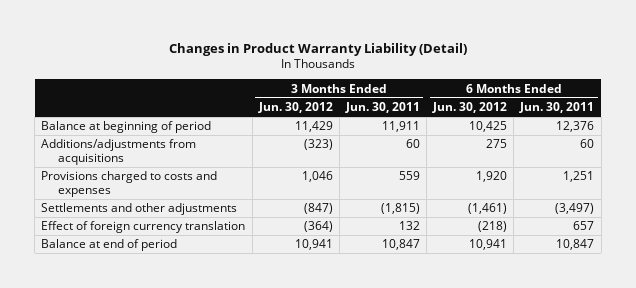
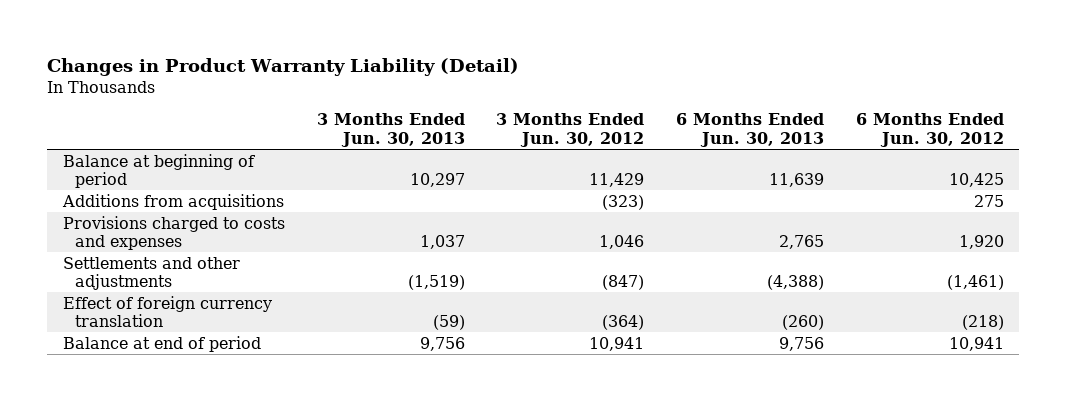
[344,102,420,114] Jun. 30, 2011 -> none
[519,102,595,114] Jun. 30, 2011 -> none
none -> [316,113,465,147] 3 Months Ended Jun. 30, 2013
none -> [676,113,825,147] 6 Months Ended Jun. 30, 2013
[41,139,197,166] Additions/adjustments from acquisitions -> [62,193,285,210] Additions from acquisitions

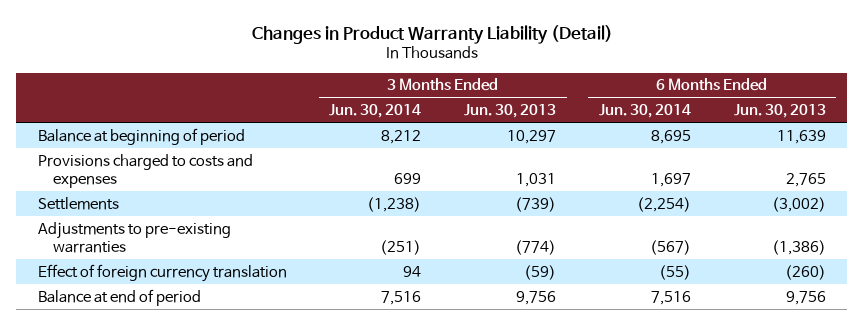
[496,113,645,147] 3 Months Ended Jun. 30, 2012 -> none
[855,113,1004,147] 6 Months Ended Jun. 30, 2012 -> none
none -> [329,104,422,119] Jun. 30, 2014
none -> [598,104,691,119] Jun. 30, 2014
[62,193,285,210] Additions from acquisitions -> none
[419,235,465,250] 1,037 -> [516,172,557,187] 1,031
[63,256,241,291] Settlements and other adjustments -> [37,196,119,210] Settlements
[407,275,465,291] (1,519) -> [515,196,557,212] (739)
[767,275,825,291] (4,388) -> [771,196,826,212] (3,002)
none -> [37,221,231,253] Adjustments to pre-existing warranties

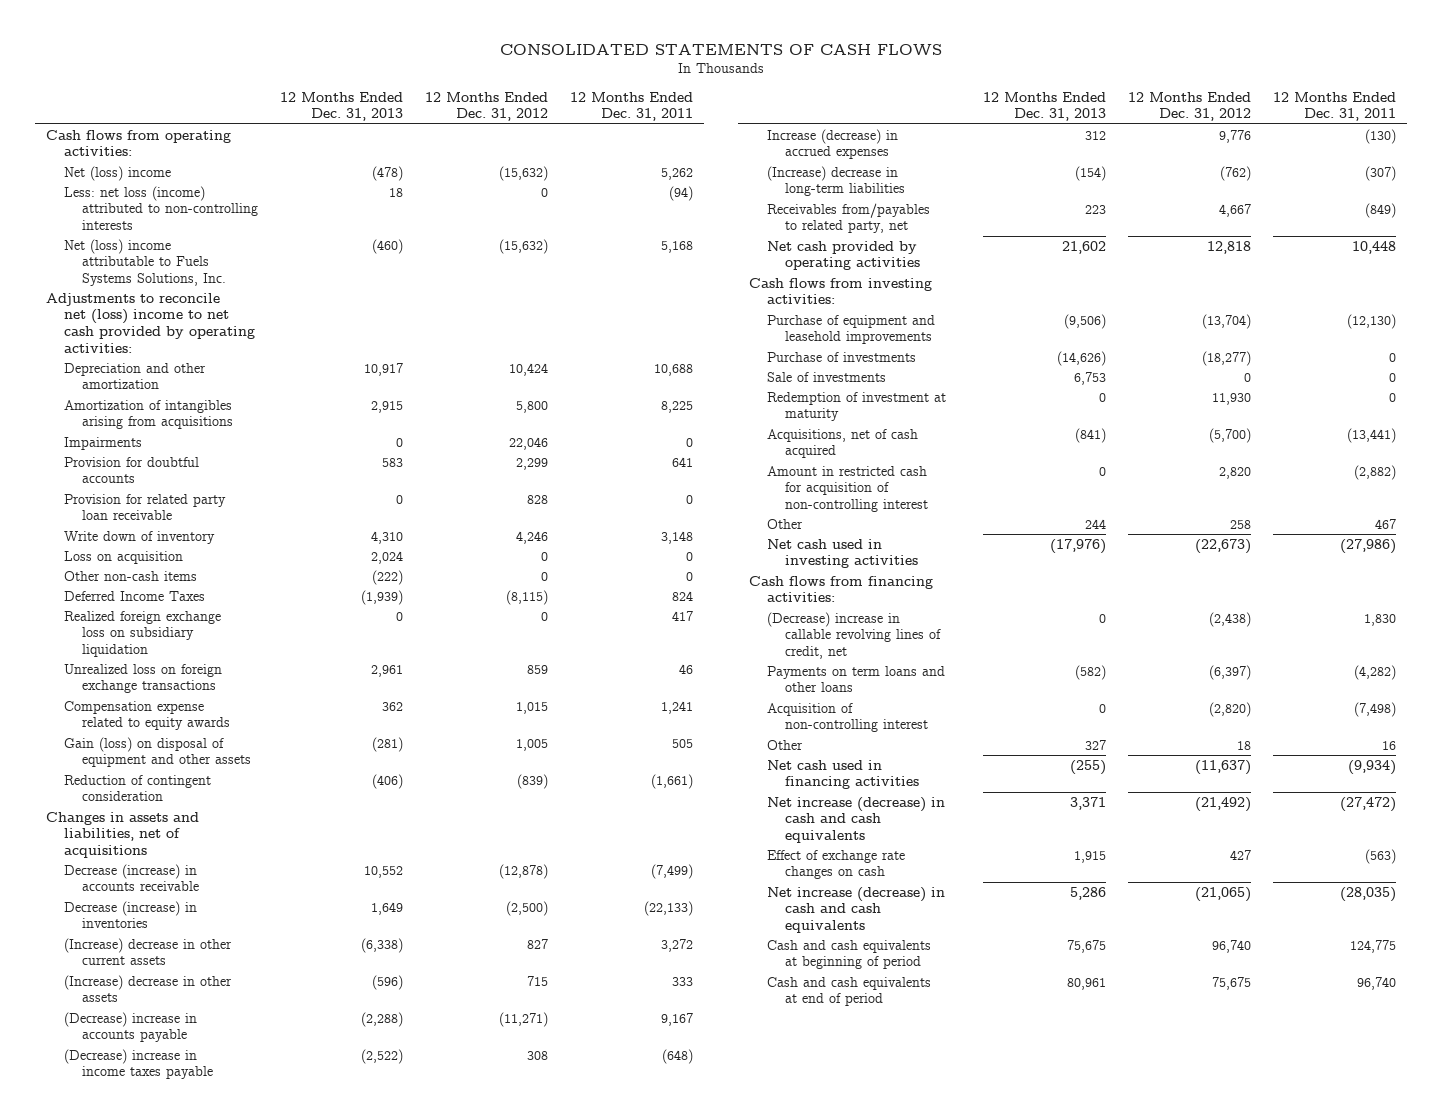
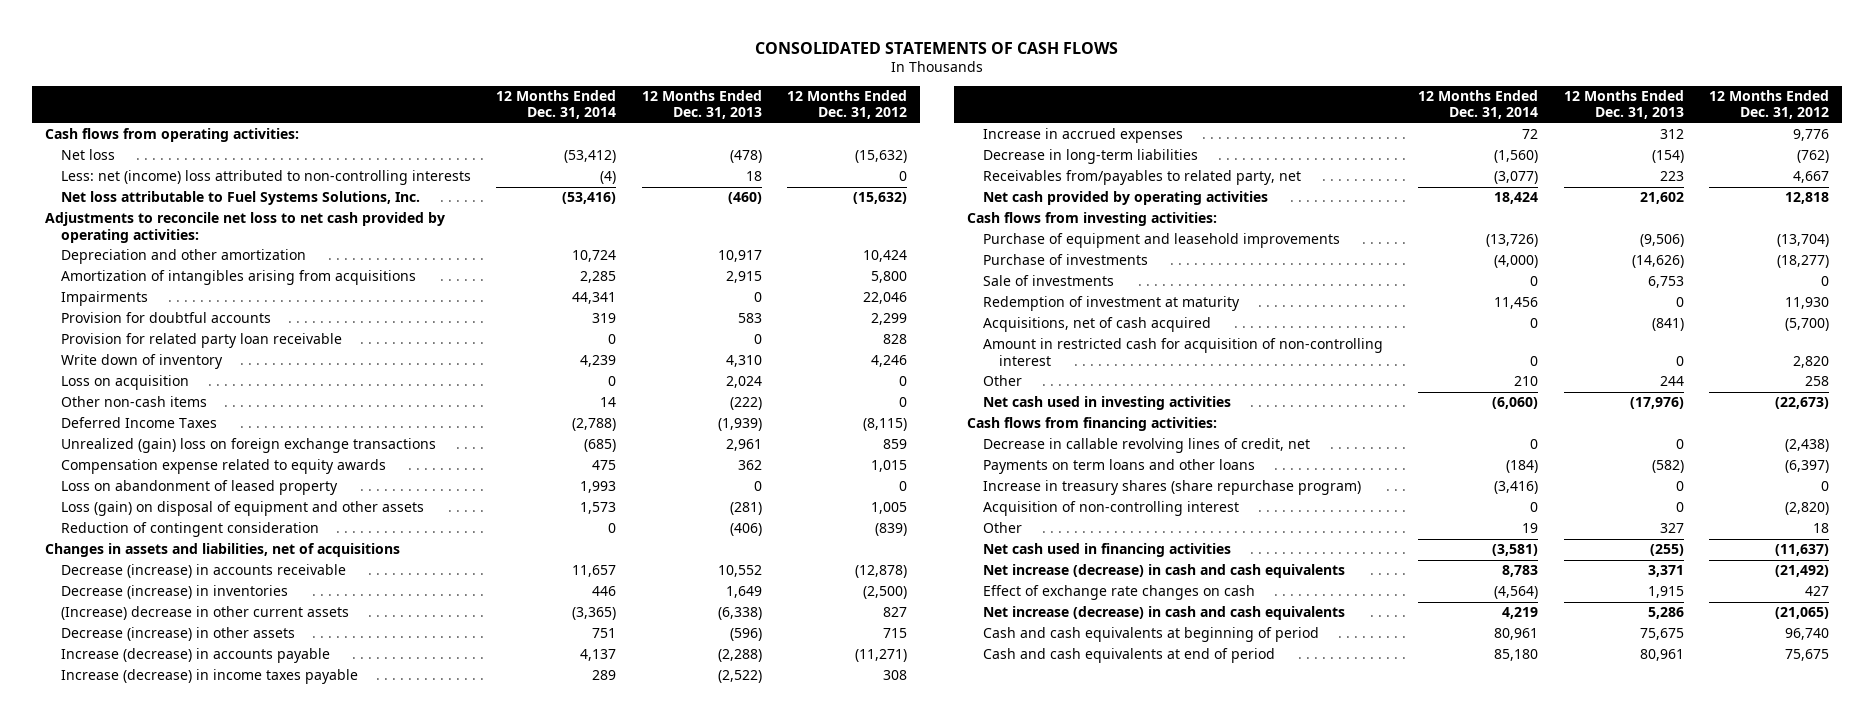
[570,91,694,122] 12 Months Ended Dec. 31, 2011 -> none
none -> [496,90,617,120] 12 Months Ended Dec. 31, 2014
[63,165,171,181] Net (loss) income -> [60,149,115,161] Net loss
[63,185,258,231] Less: net loss (income) attributed to non-controlling interests -> [60,170,471,186] Less: net (income) loss attributed to non-controlling interests
[63,238,226,287] Net (loss) income attributable to Fuels Systems Solutions, Inc. -> [60,191,420,206] Net loss attributable to Fuel Systems Solutions, Inc.
[45,292,255,353] Adjustments to reconcile net (loss) income to net cash provided by operating activities: -> [44,212,445,243] Adjustments to reconcile net loss to net cash provided by operating activities:
[63,610,221,658] Realized foreign exchange loss on subsidiary liquidation -> none
[63,663,222,694] Unrealized loss on foreign exchange transactions -> [60,438,436,454] Unrealized (gain) loss on foreign exchange transactions
none -> [60,480,338,496] Loss on abandonment of leased property
[63,736,251,768] Gain (loss) on disposal of equipment and other assets -> [60,501,424,517] Loss (gain) on disposal of equipment and other assets
[63,974,232,1003] (Increase) decrease in other assets -> [60,627,295,642] Decrease (increase) in other assets
[63,1011,197,1043] (Decrease) increase in accounts payable -> [60,648,330,664] Increase (decrease) in accounts payable
[63,1048,213,1080] (Decrease) increase in income taxes payable -> [60,669,358,685] Increase (decrease) in income taxes payable
[766,128,898,160] Increase (decrease) in accrued expenses -> [983,128,1184,144] Increase in accrued expenses
[766,165,905,197] (Increase) decrease in long-term liabilities -> [983,149,1199,165] Decrease in long-term liabilities
[766,611,941,660] (Decrease) increase in callable revolving lines of credit, net -> [983,438,1311,454] Decrease in callable revolving lines of credit, net
none -> [983,480,1362,496] Increase in treasury shares (share repurchase program)

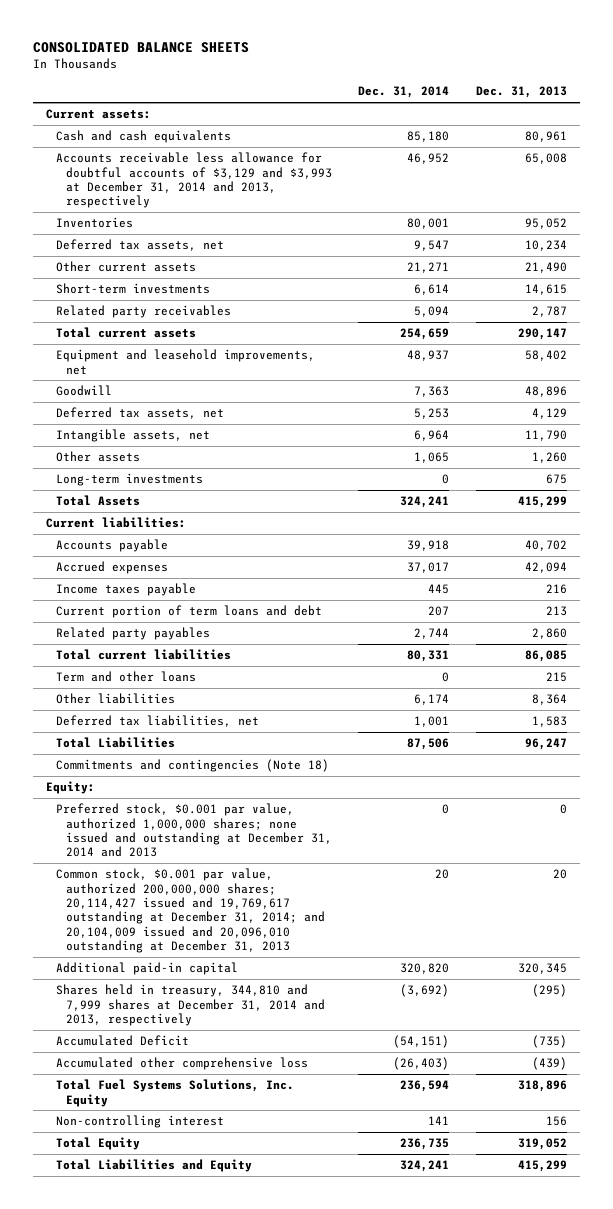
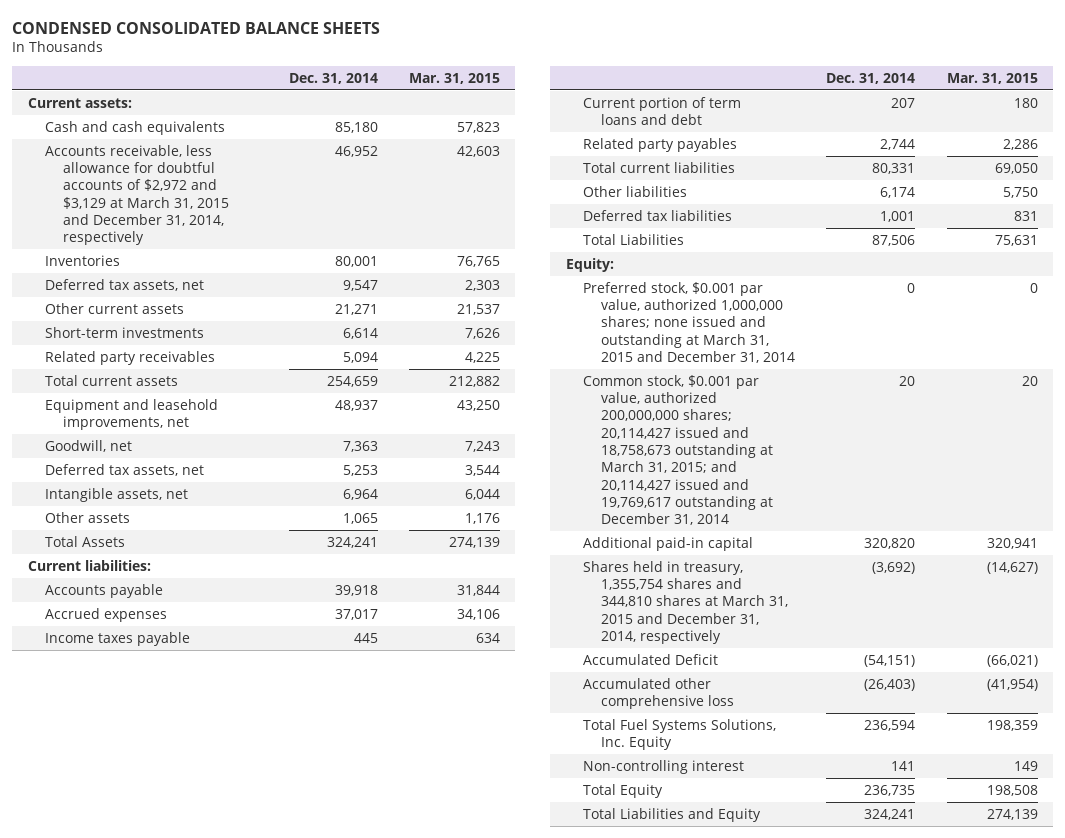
[32,41,249,53] CONSOLIDATED BALANCE SHEETS -> [12,21,381,34] CONDENSED CONSOLIDATED BALANCE SHEETS
[475,86,567,99] Dec. 31, 2013 -> none
none -> [408,73,500,85] Mar. 31, 2015
[56,152,333,209] Accounts receivable less allowance for doubtful accounts of $3,129 and $3,993 at December 31, 2014 and 2013, respectively -> [45,144,230,246] Accounts receivable, less allowance for doubtful accounts of $2,972 and $3,129 at March 31, 2015 and December 31, 2014, respectively
[56,385,113,397] Goodwill -> [45,439,133,452] Goodwill, net
[56,473,204,487] Long-term investments -> none
[56,671,197,683] Term and other loans -> none
[56,715,260,728] Deferred tax liabilities, net -> [583,209,733,221] Deferred tax liabilities
[56,759,330,773] Commitments and contingencies (Note 18) -> none
[56,803,333,858] Preferred stock, $0.001 par value, authorized 1,000,000 shares; none issued and outstanding at December 31, 2014 and 2013 -> [583,281,796,364] Preferred stock, $0.001 par value, authorized 1,000,000 shares; none issued and outstanding at March 31, 2015 and December 31, 2014
[56,868,326,953] Common stock, $0.001 par value, authorized 200,000,000 shares; 20,114,427 issued and 19,769,617 outstanding at December 31, 2014; and 20,104,009 issued and 20,096,010 outstanding at December 31, 2013 -> [583,374,774,526] Common stock, $0.001 par value, authorized 200,000,000 shares; 20,114,427 issued and 18,758,673 outstanding at March 31, 2015; and 20,114,427 issued and 19,769,617 outstanding at December 31, 2014
[56,984,326,1026] Shares held in treasury, 344,810 and 7,999 shares at December 31, 2014 and 2013, respectively -> [583,560,789,645] Shares held in treasury, 1,355,754 shares and 344,810 shares at March 31, 2015 and December 31, 2014, respectively

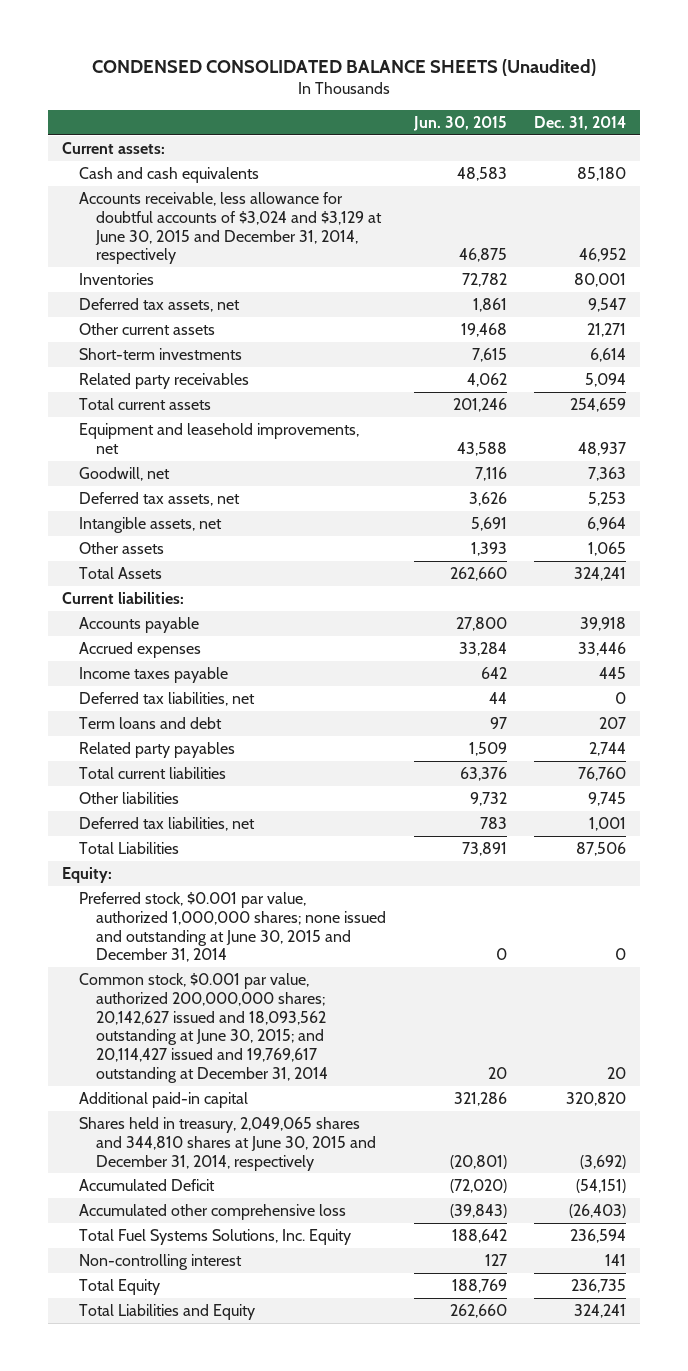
[12,21,381,34] CONDENSED CONSOLIDATED BALANCE SHEETS -> [92,58,597,76] CONDENSED CONSOLIDATED BALANCE SHEETS (Unaudited)
[408,73,500,85] Mar. 31, 2015 -> none
none -> [412,116,507,132] Jun. 30, 2015
[45,144,230,246] Accounts receivable, less allowance for doubtful accounts of $2,972 and $3,129 at March 31, 2015 and December 31, 2014, respectively -> [78,191,382,265] Accounts receivable, less allowance for doubtful accounts of $3,024 and $3,129 at June 30, 2015 and December 31, 2014, respectively
[334,608,378,620] 37,017 -> [578,641,627,656] 33,446
none -> [78,691,255,706] Deferred tax liabilities, net
[583,96,742,126] Current portion of term loans and debt -> [78,716,222,729] Term loans and debt
[872,162,916,174] 80,331 -> [578,766,627,781] 76,760
[880,186,916,198] 6,174 -> [588,791,627,806] 9,745
[583,209,733,221] Deferred tax liabilities -> [78,816,255,831] Deferred tax liabilities, net
[583,281,796,364] Preferred stock, $0.001 par value, authorized 1,000,000 shares; none issued and outstanding at March 31, 2015 and December 31, 2014 -> [78,891,386,963] Preferred stock, $0.001 par value, authorized 1,000,000 shares; none issued and outstanding at June 30, 2015 and December 31, 2014
[583,374,774,526] Common stock, $0.001 par value, authorized 200,000,000 shares; 20,114,427 issued and 18,758,673 outstanding at March 31, 2015; and 20,114,427 issued and 19,769,617 outstanding at December 31, 2014 -> [78,972,328,1084] Common stock, $0.001 par value, authorized 200,000,000 shares; 20,142,627 issued and 18,093,562 outstanding at June 30, 2015; and 20,114,427 issued and 19,769,617 outstanding at December 31, 2014
[583,560,789,645] Shares held in treasury, 1,355,754 shares and 344,810 shares at March 31, 2015 and December 31, 2014, respectively -> [78,1116,376,1171] Shares held in treasury, 2,049,065 shares and 344,810 shares at June 30, 2015 and December 31, 2014, respectively

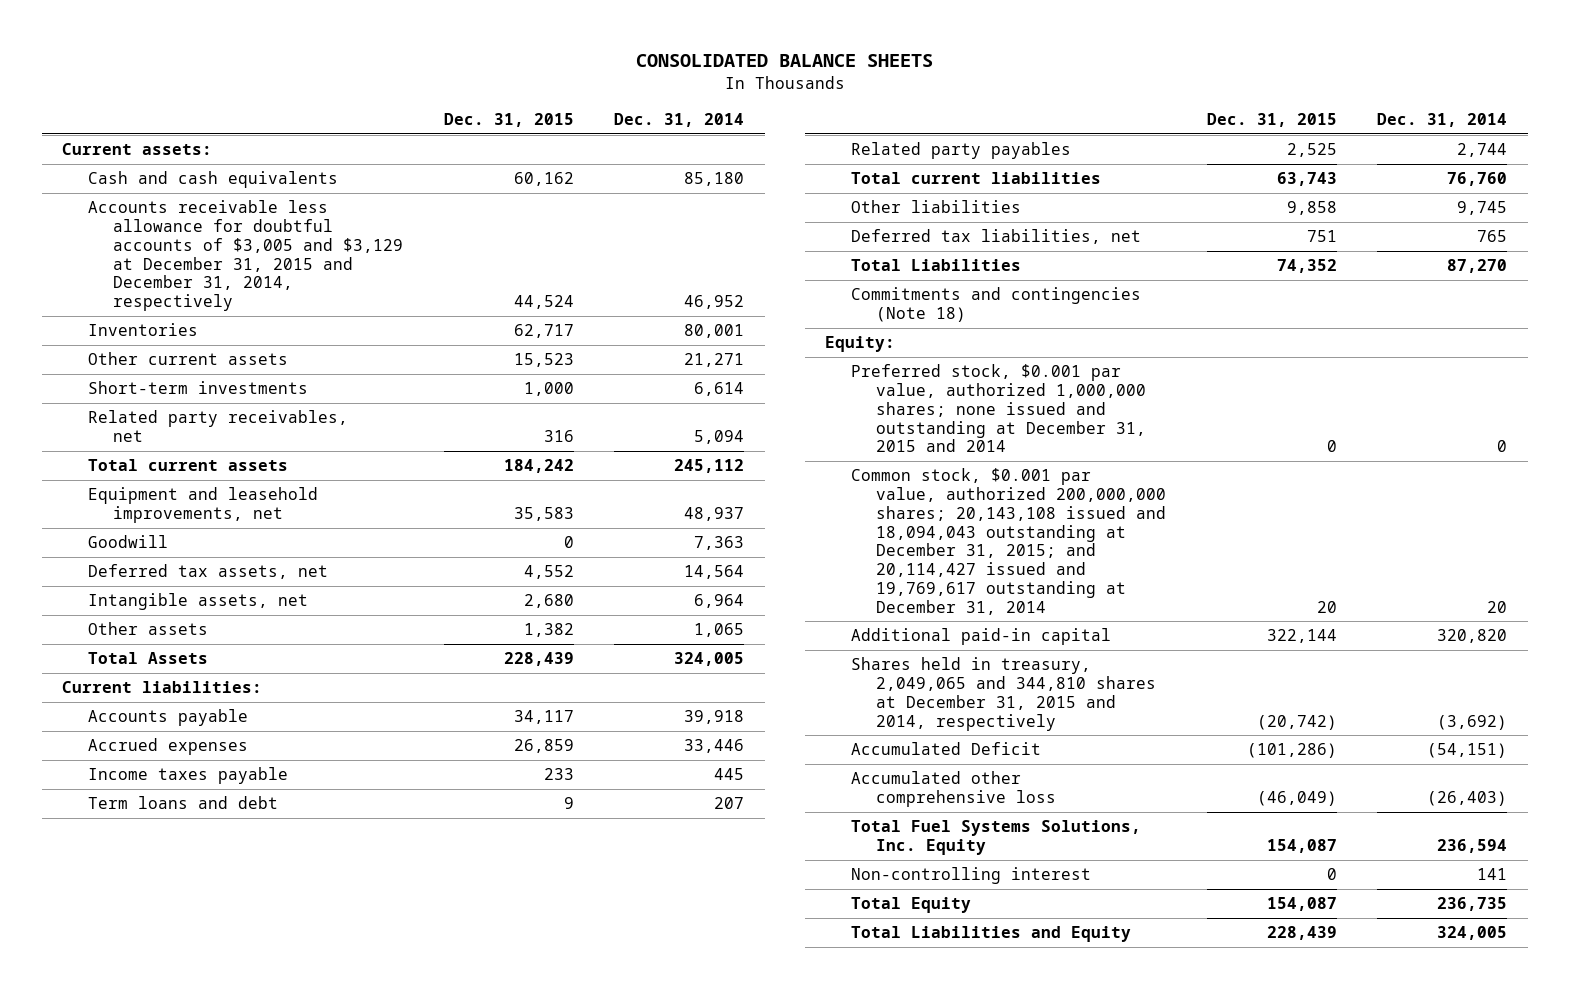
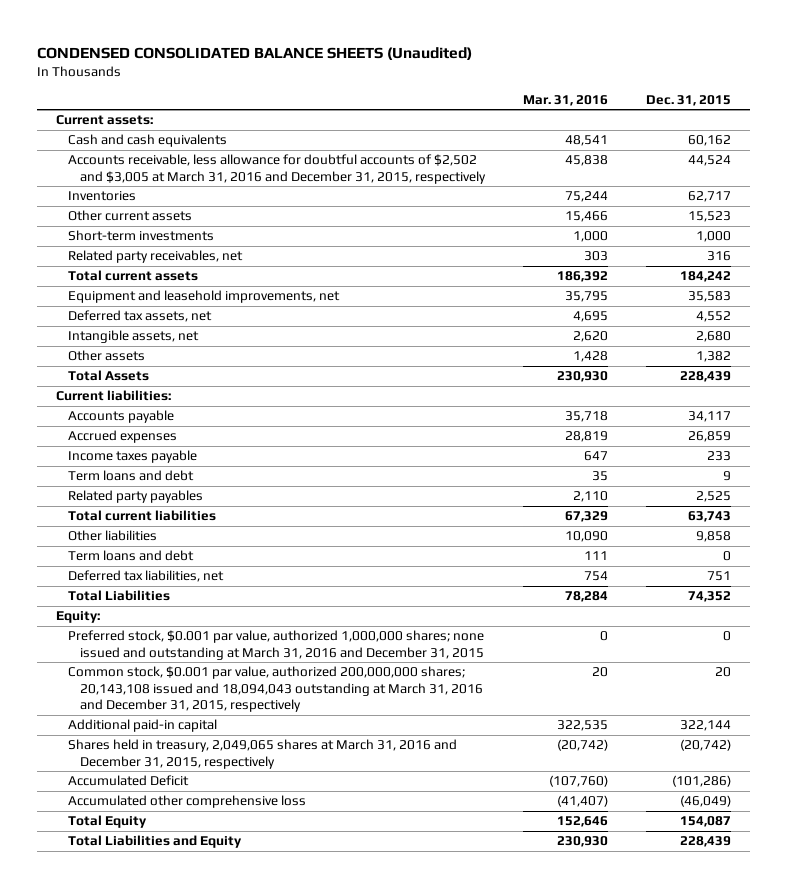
[635,54,933,68] CONSOLIDATED BALANCE SHEETS -> [37,46,473,60] CONDENSED CONSOLIDATED BALANCE SHEETS (Unaudited)
[614,113,745,128] Dec. 31, 2014 -> none
none -> [522,94,608,106] Mar. 31, 2016
[87,200,403,312] Accounts receivable less allowance for doubtful accounts of $3,005 and $3,129 at December 31, 2015 and December 31, 2014, respectively -> [68,154,487,184] Accounts receivable, less allowance for doubtful accounts of $2,502 and $3,005 at March 31, 2016 and December 31, 2015, respectively
[87,535,168,549] Goodwill -> none
none -> [68,550,195,562] Term loans and debt
[850,287,1141,323] Commitments and contingencies (Note 18) -> none
[850,364,1146,453] Preferred stock, $0.001 par value, authorized 1,000,000 shares; none issued and outstanding at December 31, 2015 and 2014 -> [68,630,485,660] Preferred stock, $0.001 par value, authorized 1,000,000 shares; none issued and outstanding at March 31, 2016 and December 31, 2015
[850,468,1166,615] Common stock, $0.001 par value, authorized 200,000,000 shares; 20,143,108 issued and 18,094,043 outstanding at December 31, 2015; and 20,114,427 issued and 19,769,617 outstanding at December 31, 2014 -> [68,666,484,713] Common stock, $0.001 par value, authorized 200,000,000 shares; 20,143,108 issued and 18,094,043 outstanding at March 31, 2016 and December 31, 2015, respectively
[850,657,1156,731] Shares held in treasury, 2,049,065 and 344,810 shares at December 31, 2015 and 2014, respectively -> [68,739,458,769] Shares held in treasury, 2,049,065 shares at March 31, 2016 and December 31, 2015, respectively
[850,820,1141,856] Total Fuel Systems Solutions, Inc. Equity -> none
[850,867,1091,885] Non-controlling interest -> none

